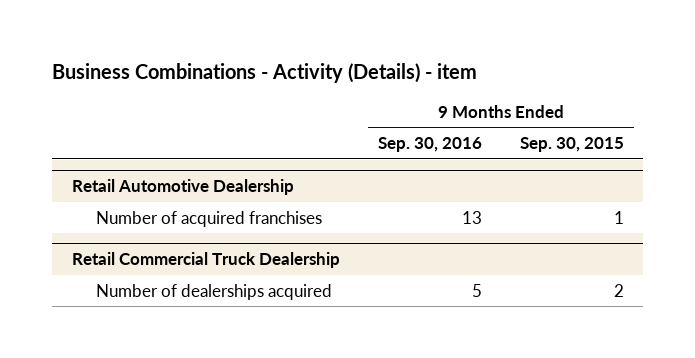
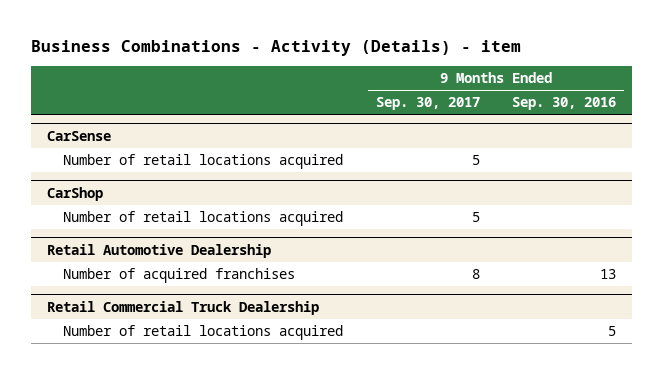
[519,137,624,153] Sep. 30, 2015 -> none
none -> [375,97,480,111] Sep. 30, 2017
none -> [46,130,111,141] CarSense
none -> [63,154,344,170] Number of retail locations acquired
none -> [46,186,103,201] CarShop
none -> [63,211,344,227] Number of retail locations acquired
[95,283,332,300] Number of dealerships acquired -> [63,325,344,341] Number of retail locations acquired

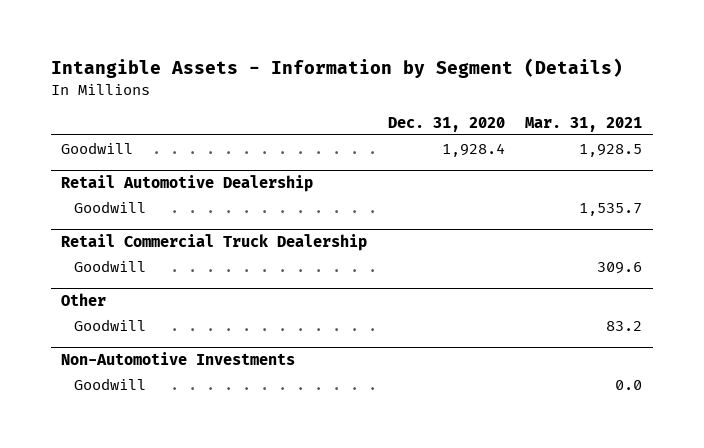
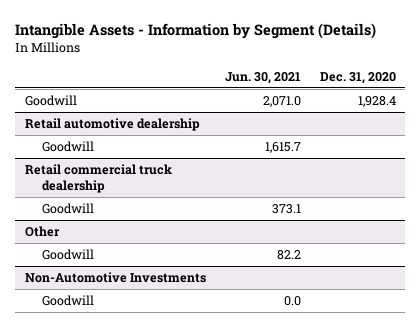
[525,116,643,132] Mar. 31, 2021 -> none
none -> [224,72,301,85] Jun. 30, 2021
[61,175,314,193] Retail Automotive Dealership -> [24,117,200,131] Retail automotive dealership
[61,234,368,252] Retail Commercial Truck Dealership -> [24,163,172,194] Retail commercial truck dealership

